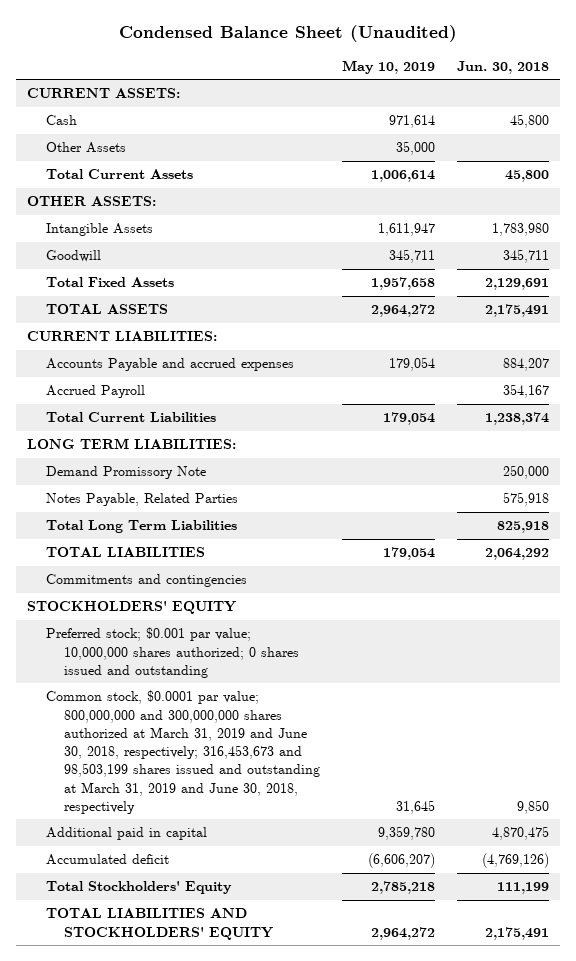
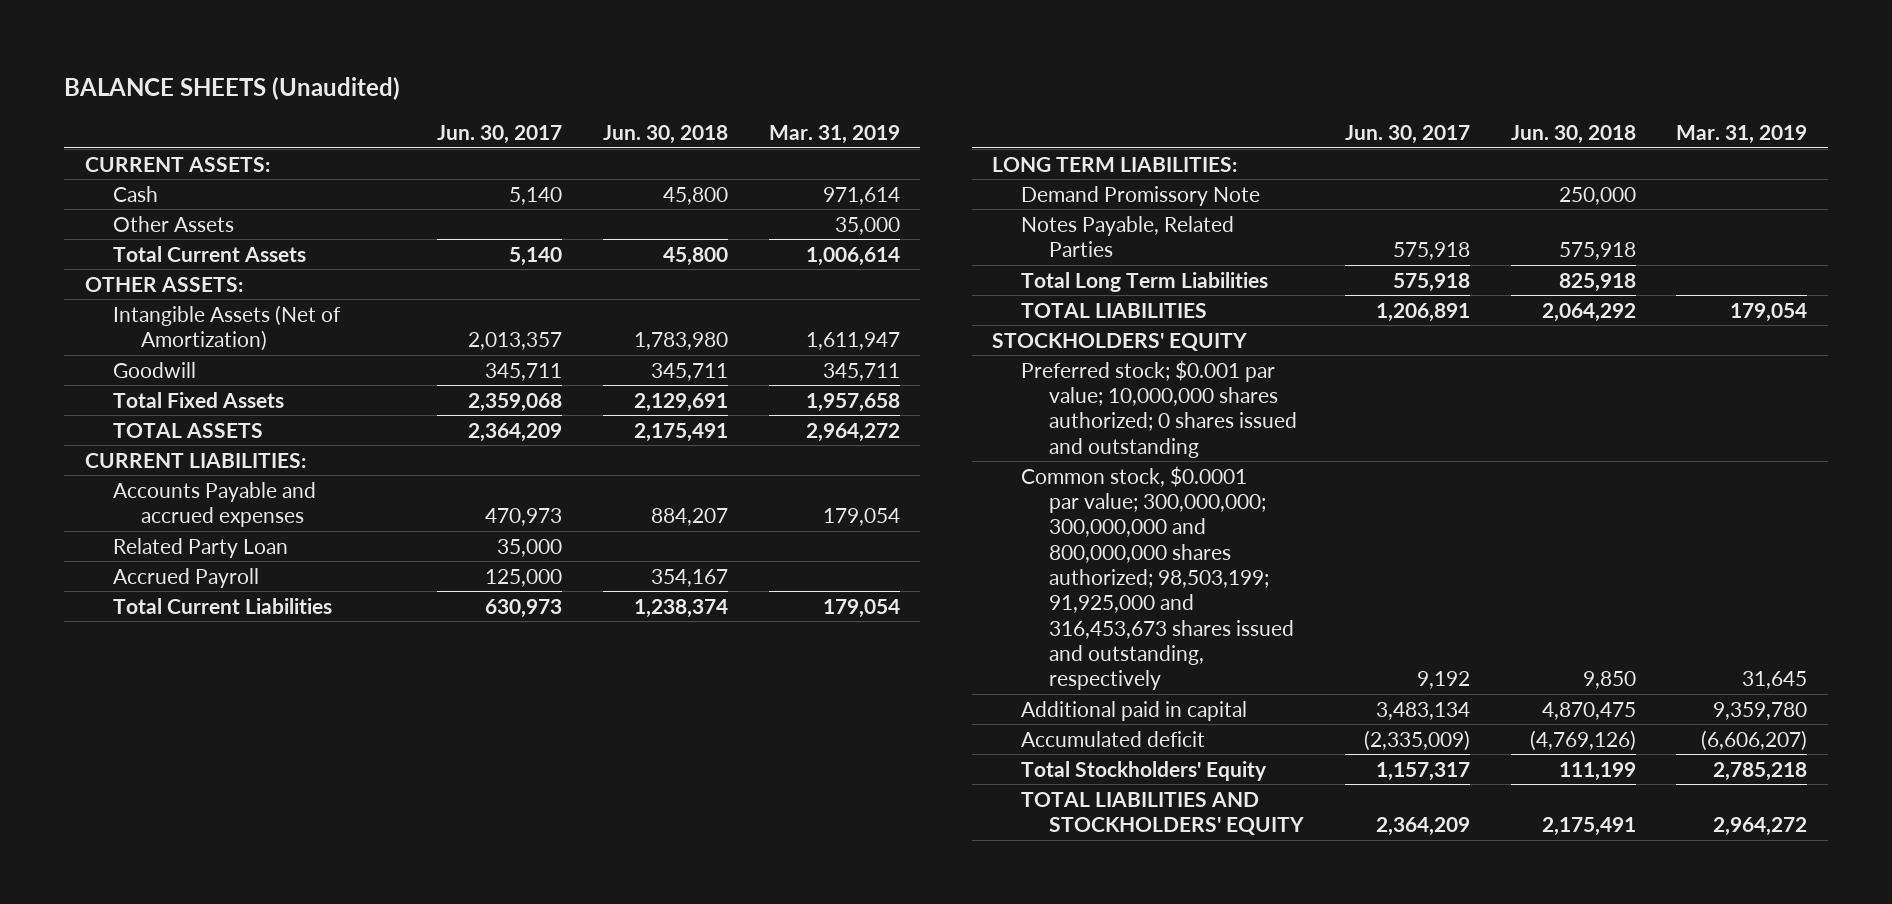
[118,25,457,43] Condensed Balance Sheet (Unaudited) -> [64,77,401,101] BALANCE SHEETS (Unaudited)
[341,59,435,74] May 10, 2019 -> none
none -> [437,124,563,144] Jun. 30, 2017
none -> [768,124,900,144] Mar. 31, 2019
[45,223,153,237] Intangible Assets -> [112,304,341,351] Intangible Assets (Net of Amortization)
none -> [112,537,288,558] Related Party Loan
[45,574,247,588] Commitments and contingencies -> none
[45,690,320,814] Common stock, $0.0001 par value; 800,000,000 and 300,000,000 shares authorized at March 31, 2019 and June 30, 2018, respectively; 316,453,673 and 98,503,199 shares issued and outstanding at March 31, 2019 and June 30, 2018, respectively -> [1020,465,1294,691] Common stock, $0.0001 par value; 300,000,000; 300,000,000 and 800,000,000 shares authorized; 98,503,199; 91,925,000 and 316,453,673 shares issued and outstanding, respectively

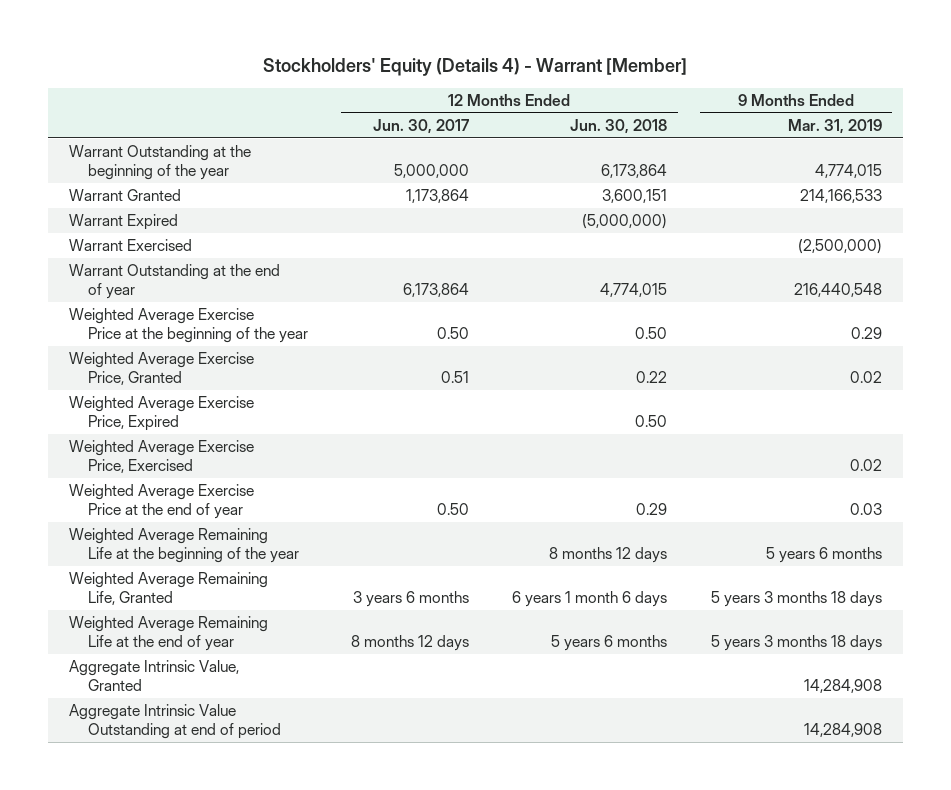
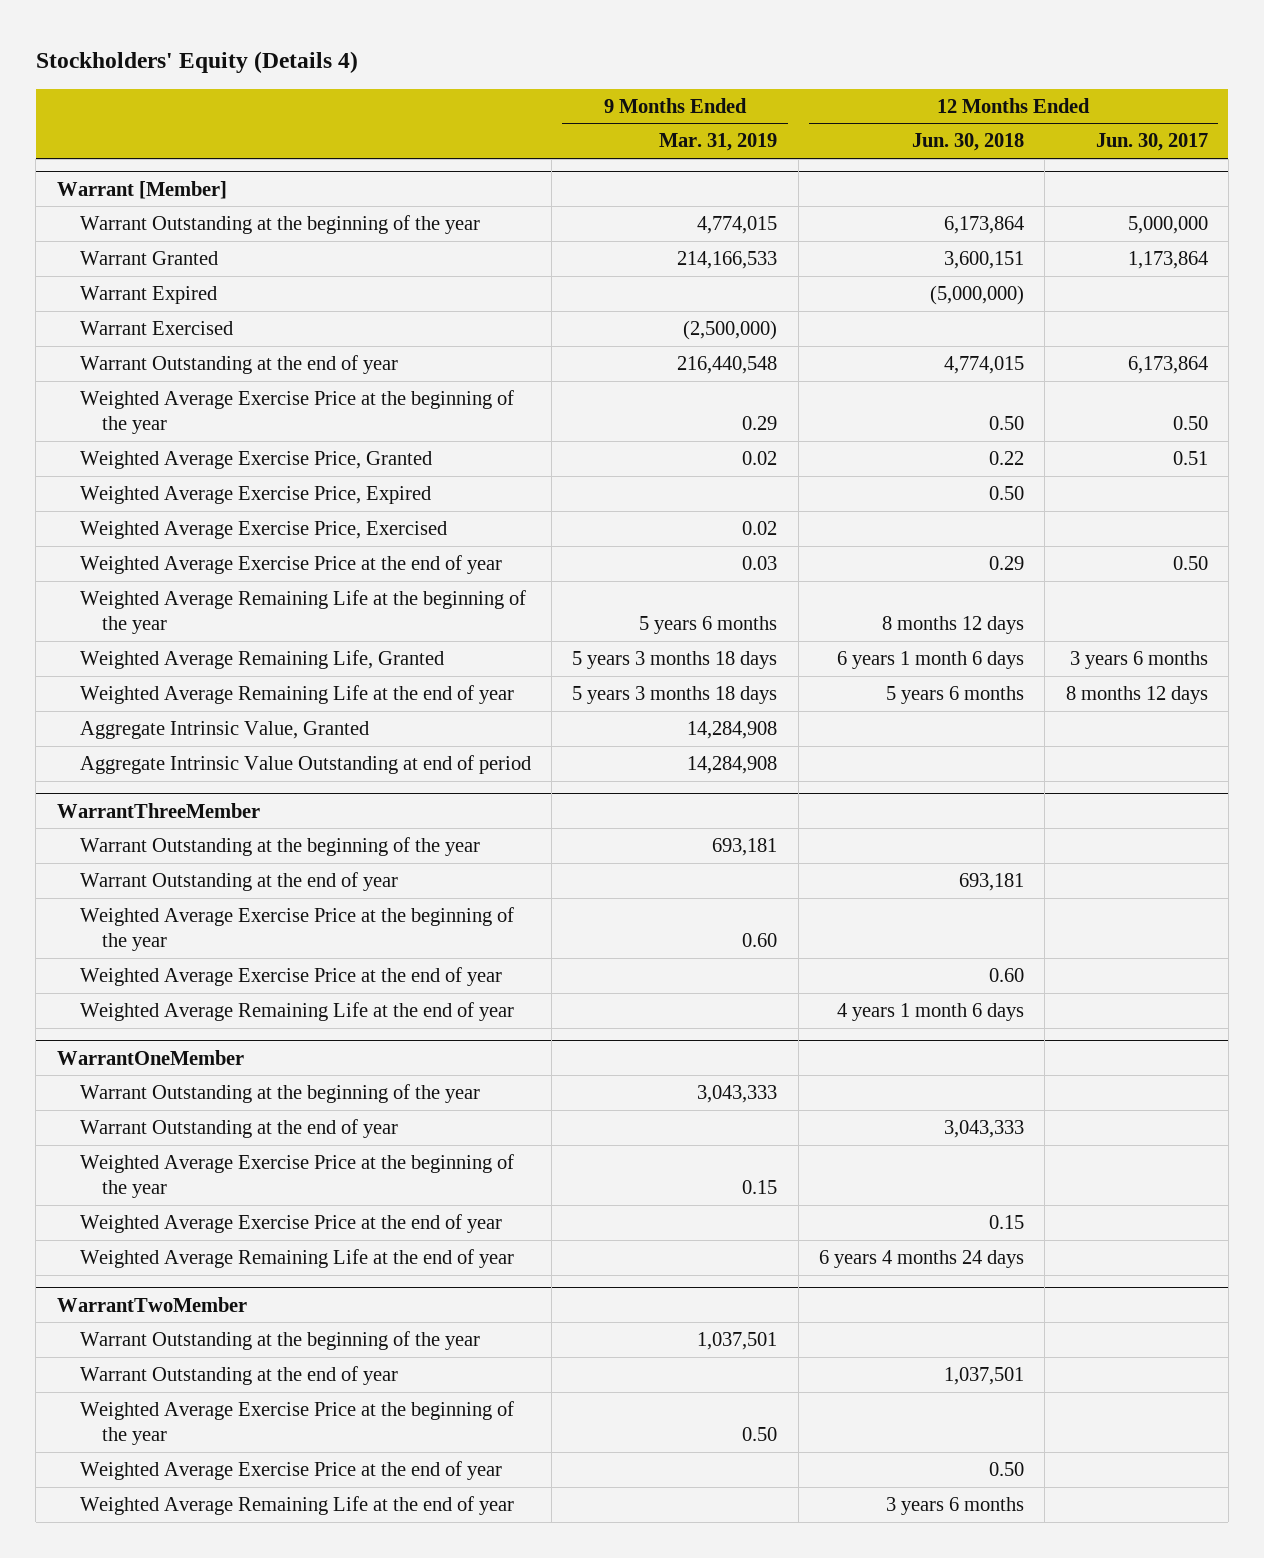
[263,57,688,76] Stockholders' Equity (Details 4) - Warrant [Member] -> [35,51,358,74] Stockholders' Equity (Details 4)
none -> [56,180,227,199] Warrant [Member]
none -> [56,802,260,818] WarrantThreeMember
none -> [79,837,480,857] Warrant Outstanding at the beginning of the year
none -> [79,872,398,892] Warrant Outstanding at the end of year
none -> [79,907,514,952] Weighted Average Exercise Price at the beginning of the year
none -> [79,967,502,987] Weighted Average Exercise Price at the end of year
none -> [79,1002,514,1022] Weighted Average Remaining Life at the end of year
none -> [56,1049,244,1065] WarrantOneMember
none -> [79,1084,480,1104] Warrant Outstanding at the beginning of the year
none -> [79,1119,398,1139] Warrant Outstanding at the end of year
none -> [79,1154,514,1199] Weighted Average Exercise Price at the beginning of the year
none -> [79,1214,502,1234] Weighted Average Exercise Price at the end of year
none -> [79,1249,514,1269] Weighted Average Remaining Life at the end of year
none -> [56,1296,247,1312] WarrantTwoMember
none -> [79,1331,480,1351] Warrant Outstanding at the beginning of the year
none -> [79,1366,398,1386] Warrant Outstanding at the end of year
none -> [79,1401,514,1446] Weighted Average Exercise Price at the beginning of the year
none -> [79,1461,502,1481] Weighted Average Exercise Price at the end of year
none -> [79,1496,514,1516] Weighted Average Remaining Life at the end of year

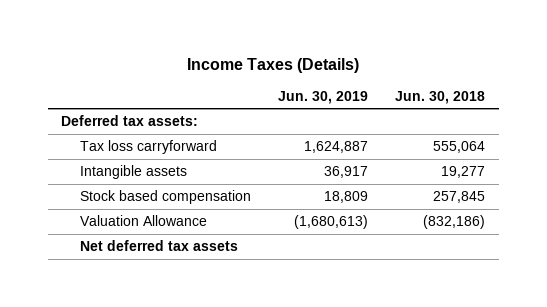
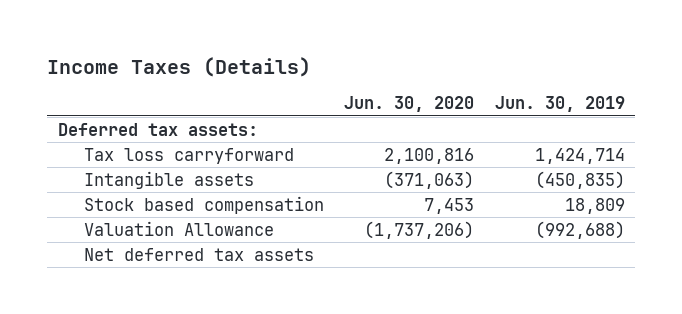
[395,90,486,104] Jun. 30, 2018 -> none
none -> [344,96,475,113] Jun. 30, 2020
[304,141,369,154] 1,624,887 -> [534,147,625,164] 1,424,714
[324,166,369,179] 36,917 -> [534,170,625,189] (450,835)
[294,215,369,230] (1,680,613) -> [534,220,625,239] (992,688)

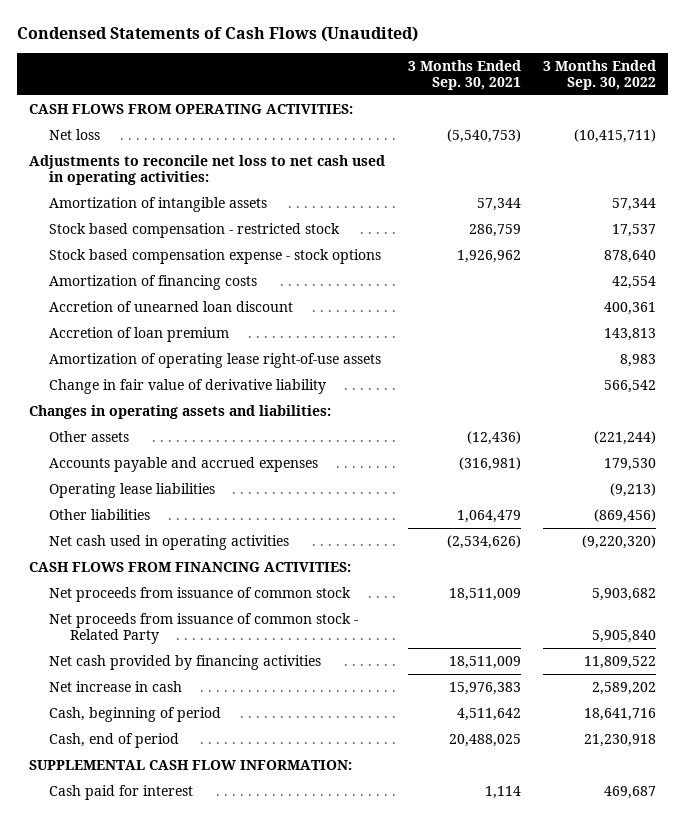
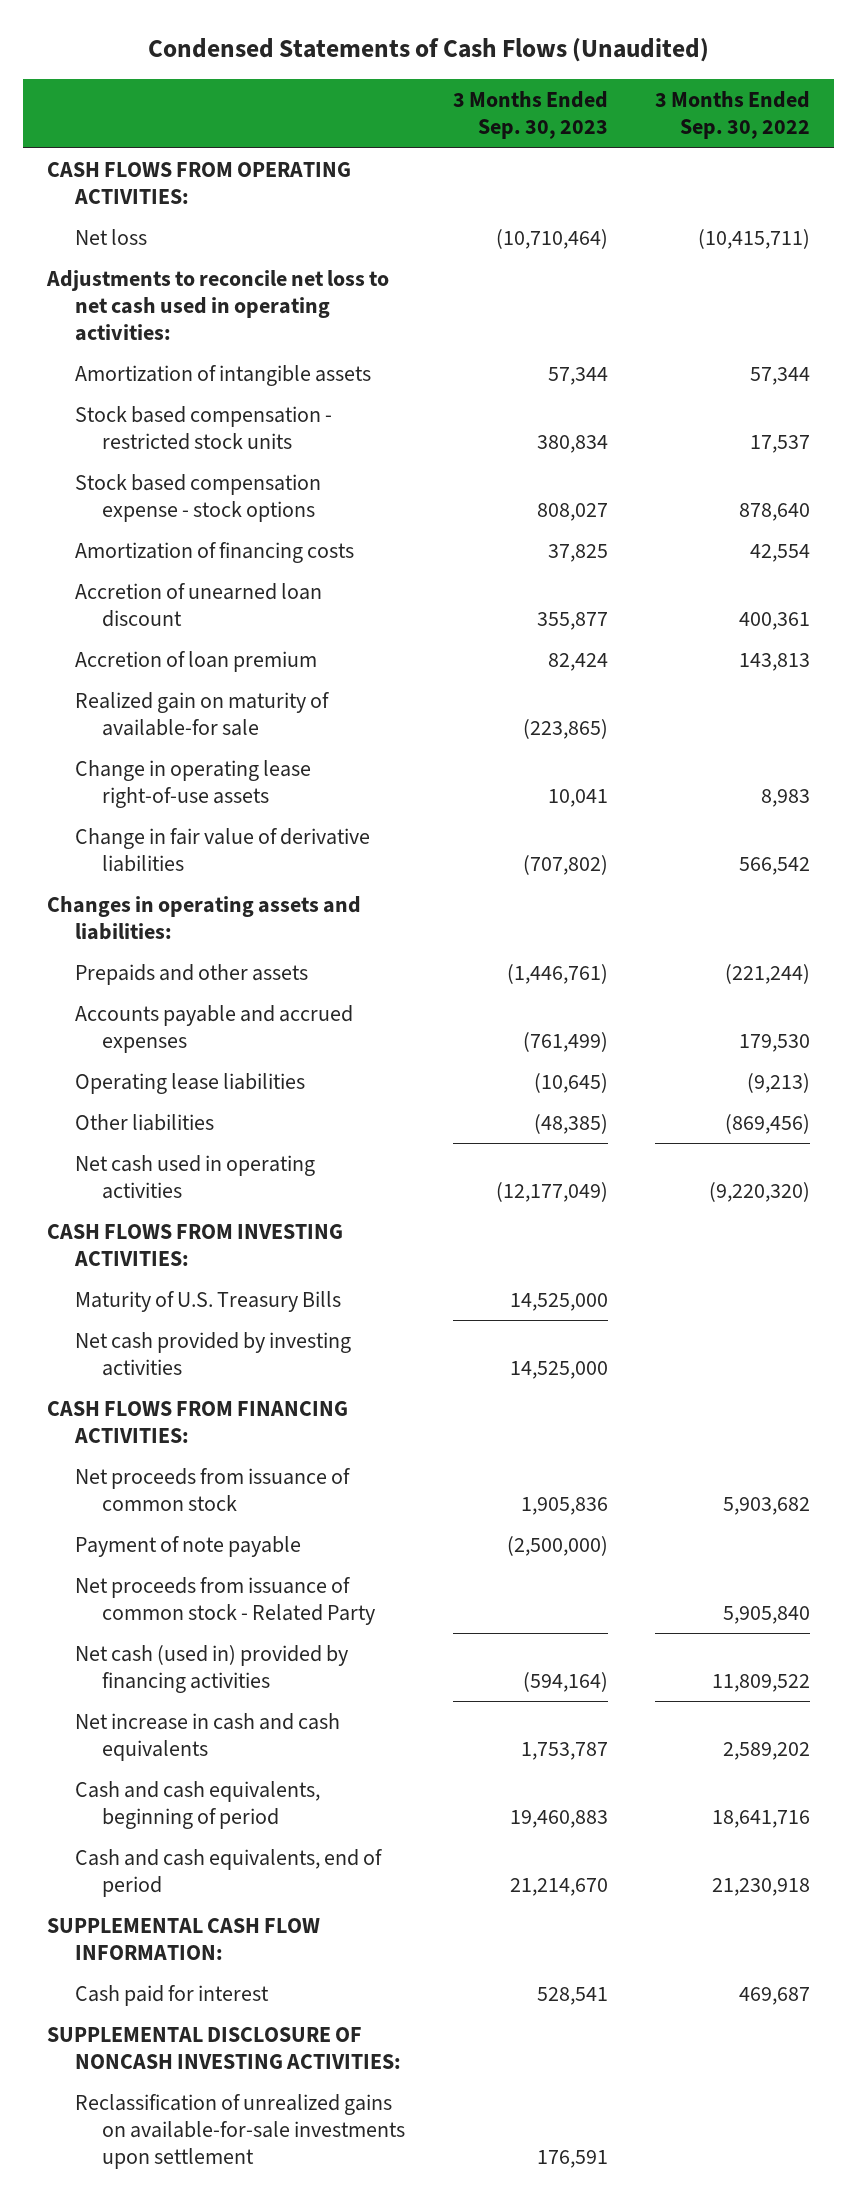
[407,59,521,90] 3 Months Ended Sep. 30, 2021 -> none
none -> [452,91,608,140] 3 Months Ended Sep. 30, 2023
[49,222,341,238] Stock based compensation - restricted stock -> [74,405,332,450] Stock based compensation - restricted stock units
none -> [74,691,330,736] Realized gain on maturity of available-for sale
[49,352,382,368] Amortization of operating lease right-of-use assets -> [74,759,311,808] Change in operating lease right-of-use assets
[49,378,327,394] Change in fair value of derivative liability -> [74,827,370,872] Change in fair value of derivative liabilities
[49,430,130,442] Other assets -> [74,963,308,985] Prepaids and other assets
none -> [47,1223,344,1266] CASH FLOWS FROM INVESTING ACTIVITIES:
none -> [74,1290,341,1312] Maturity of U.S. Treasury Bills
none -> [74,1331,351,1376] Net cash provided by investing activities
none -> [74,1535,301,1557] Payment of note payable
[49,654,322,670] Net cash provided by financing activities -> [74,1644,348,1693] Net cash (used in) provided by financing activities
[49,680,183,692] Net increase in cash -> [74,1712,340,1761] Net increase in cash and cash equivalents
[49,706,222,722] Cash, beginning of period -> [74,1780,320,1829] Cash and cash equivalents, beginning of period
[49,732,180,748] Cash, end of period -> [74,1848,383,1897] Cash and cash equivalents, end of period
none -> [47,2026,401,2069] SUPPLEMENTAL DISCLOSURE OF NONCASH INVESTING ACTIVITIES:
none -> [74,2093,406,2170] Reclassification of unrealized gains on available-for-sale investments upon settlement

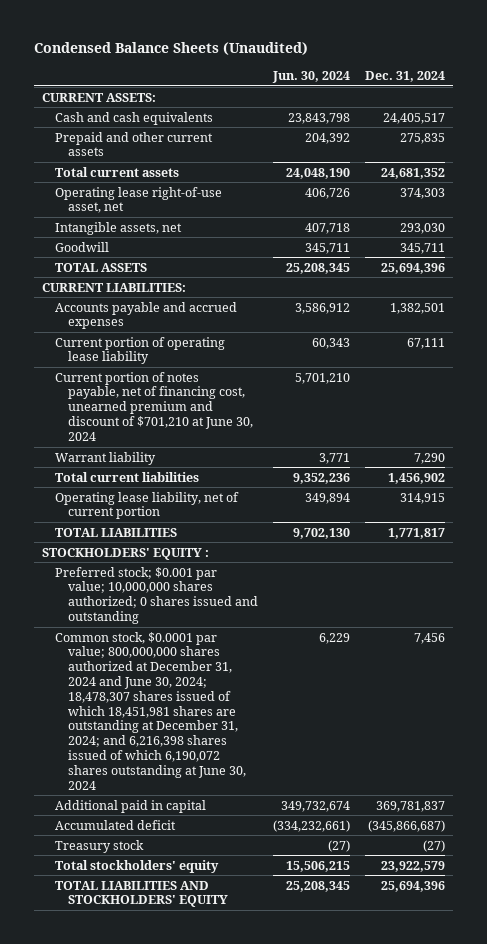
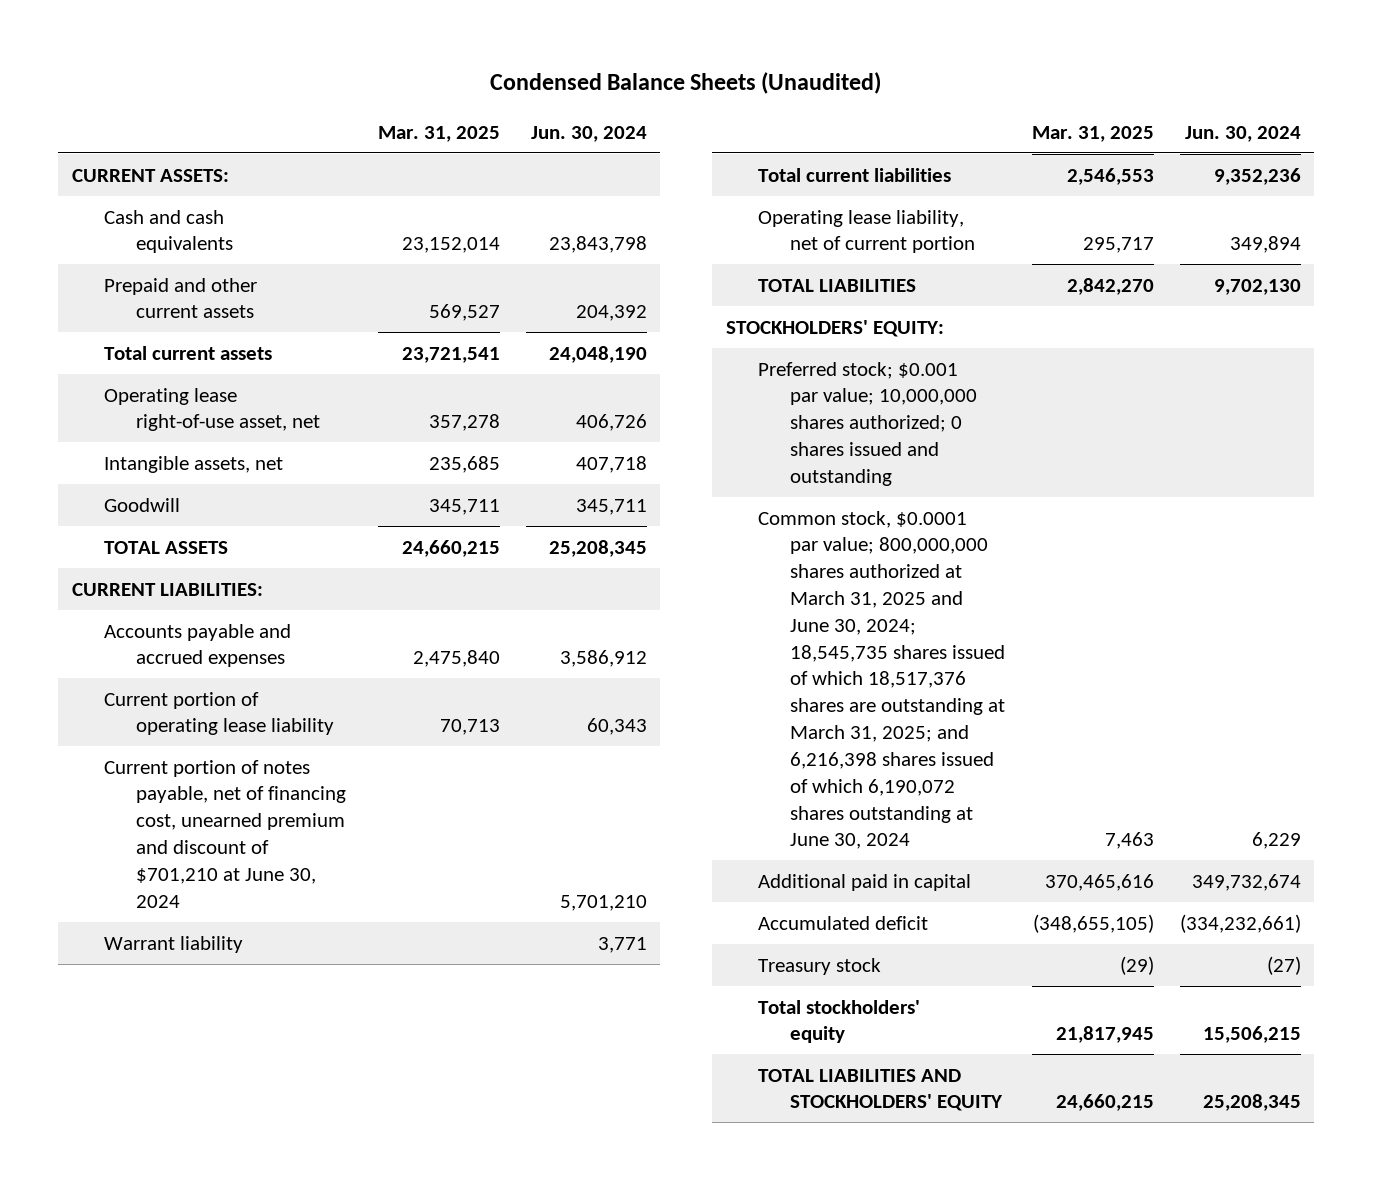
[365,71,446,83] Dec. 31, 2024 -> none
none -> [377,125,500,142] Mar. 31, 2025
[41,547,209,560] STOCKHOLDERS' EQUITY : -> [725,319,944,337] STOCKHOLDERS' EQUITY:
[54,631,246,790] Common stock, $0.0001 par value; 800,000,000 shares authorized at December 31, 2024 and June 30, 2024; 18,478,307 shares issued of which 18,451,981 shares are outstanding at December 31, 2024; and 6,216,398 shares issued of which 6,190,072 shares outstanding at June 30, 2024 -> [757,510,1006,850] Common stock, $0.0001 par value; 800,000,000 shares authorized at March 31, 2025 and June 30, 2024; 18,545,735 shares issued of which 18,517,376 shares are outstanding at March 31, 2025; and 6,216,398 shares issued of which 6,190,072 shares outstanding at June 30, 2024

